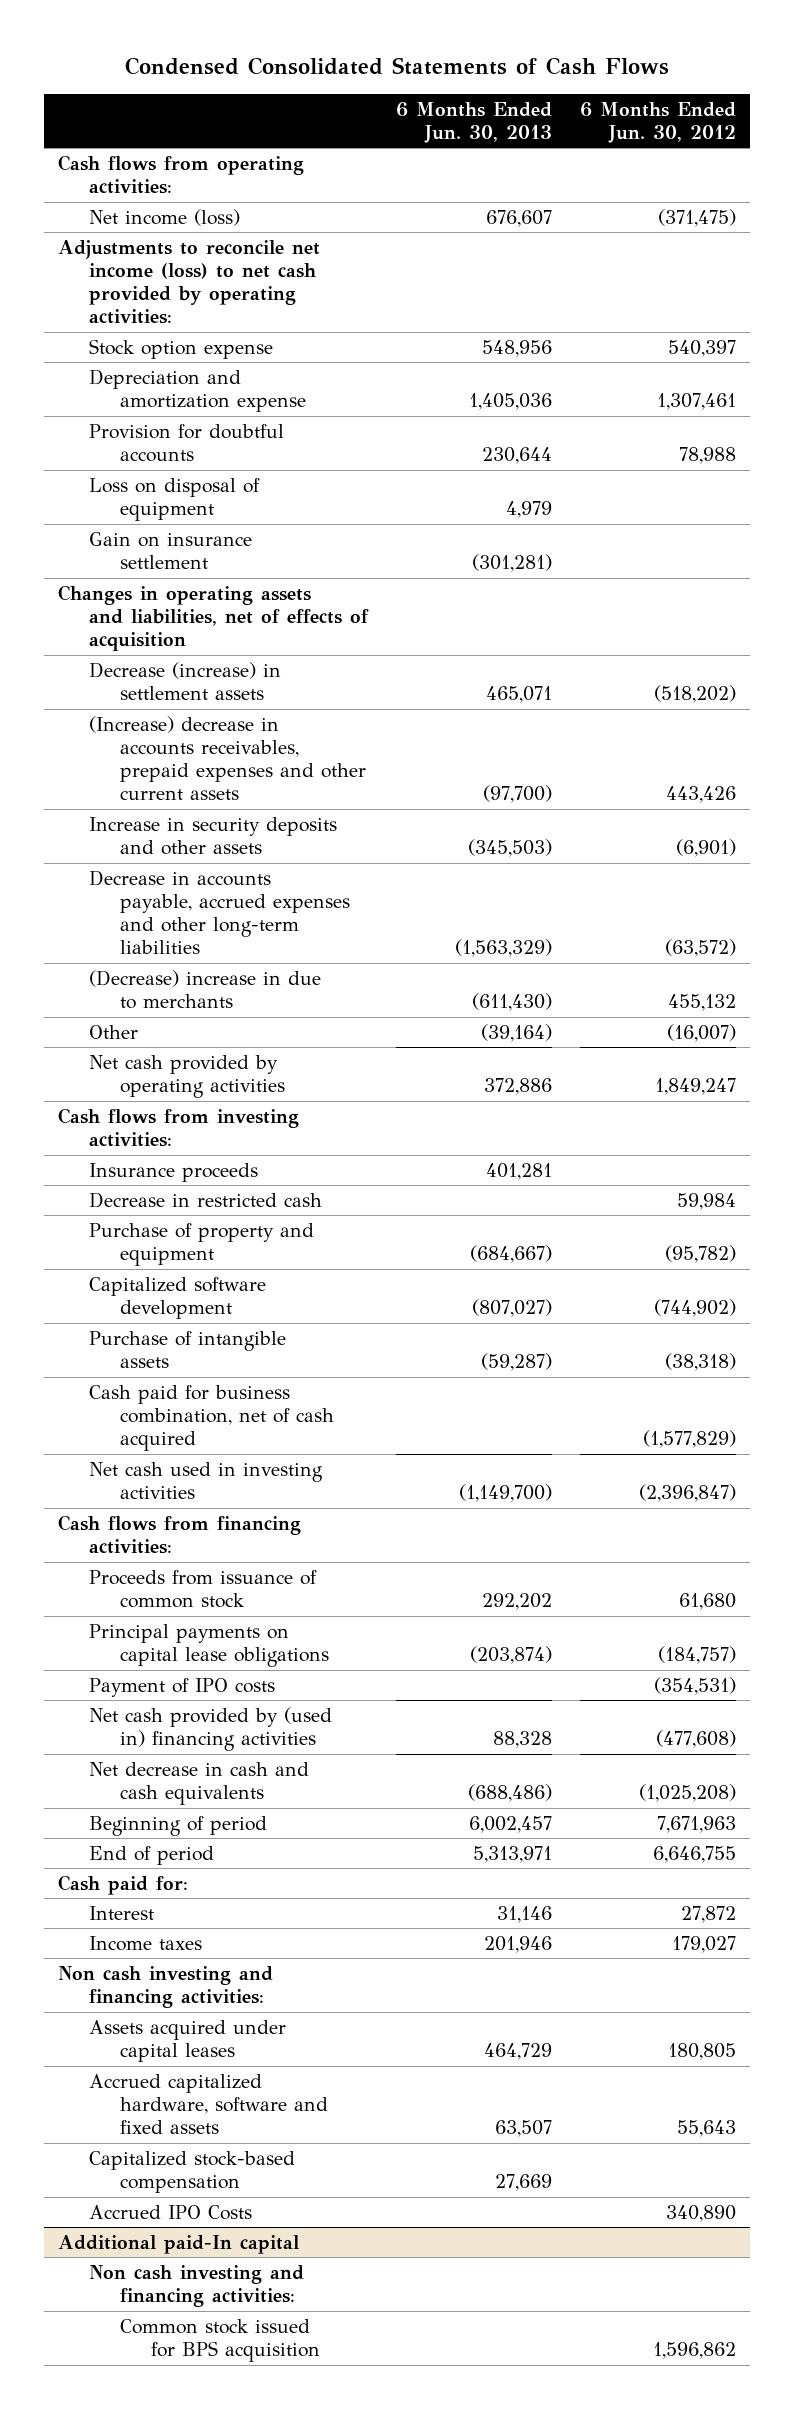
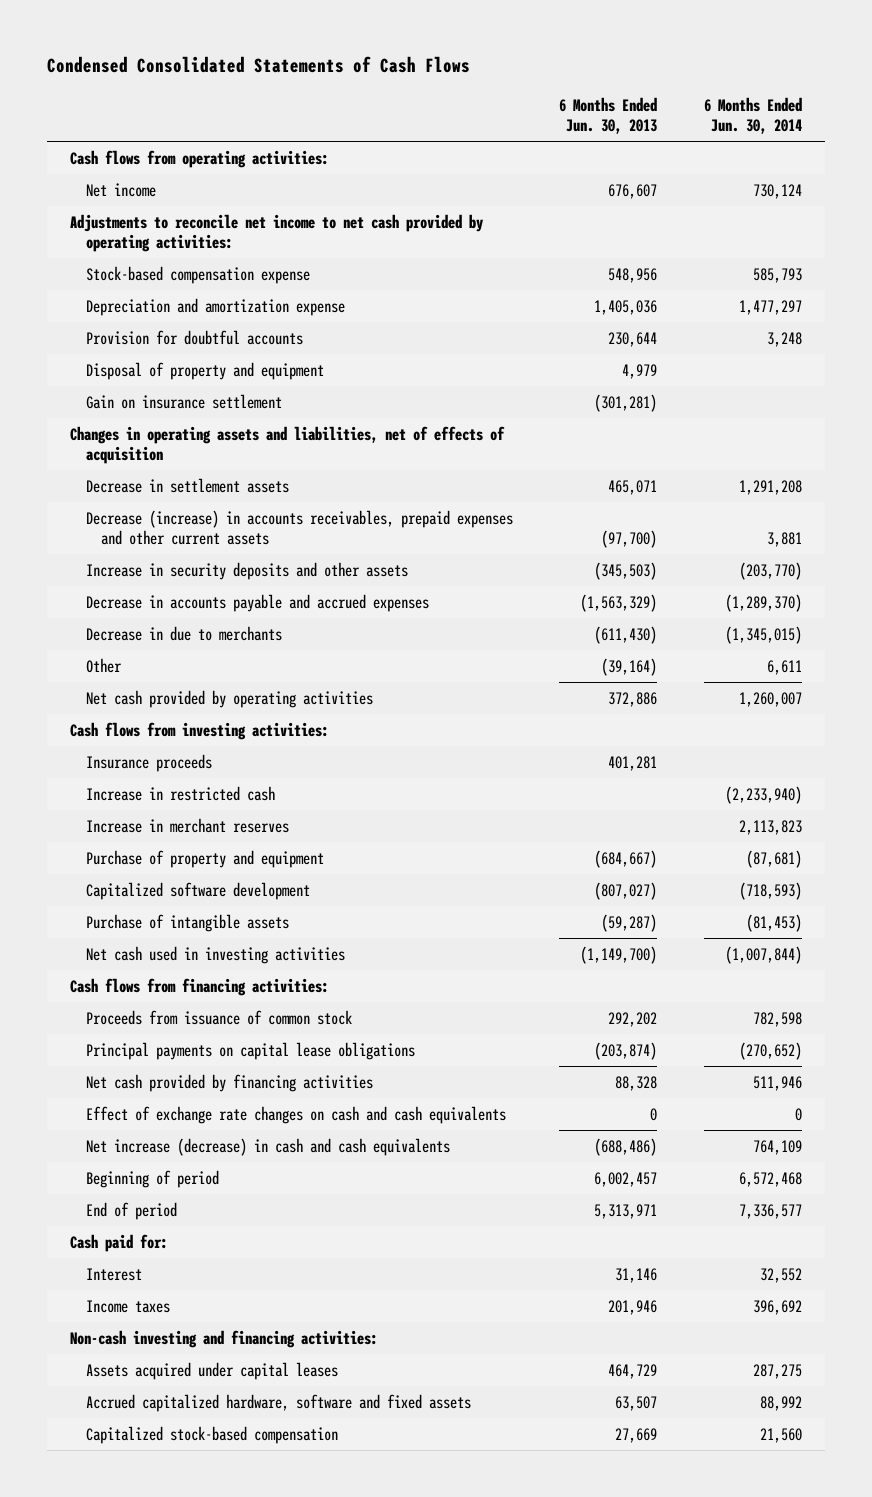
[579,101,736,143] 6 Months Ended Jun. 30, 2012 -> none
none -> [703,96,802,135] 6 Months Ended Jun. 30, 2014
[89,208,241,226] Net income (loss) -> [85,182,156,197] Net income
[57,239,320,325] Adjustments to reconcile net income (loss) to net cash provided by operating activities: -> [70,213,484,253] Adjustments to reconcile net income to net cash provided by operating activities:
[89,338,274,359] Stock option expense -> [85,265,310,284] Stock-based compensation expense
[89,477,261,522] Loss on disposal of equipment -> [85,361,324,380] Disposal of property and equipment
[89,661,282,701] Decrease (increase) in settlement assets -> [85,477,289,493] Decrease in settlement assets
[89,715,367,801] (Increase) decrease in accounts receivables, prepaid expenses and other current assets -> [85,509,513,546] Decrease (increase) in accounts receivables, prepaid expenses and other current assets
[89,869,351,955] Decrease in accounts payable, accrued expenses and other long-term liabilities -> [85,593,429,612] Decrease in accounts payable and accrued expenses
[89,969,322,1010] (Decrease) increase in due to merchants -> [85,625,282,641] Decrease in due to merchants
[89,1191,323,1208] Decrease in restricted cash -> [85,785,275,801] Increase in restricted cash
none -> [85,817,289,833] Increase in merchant reserves
[89,1384,335,1452] Cash paid for business combination, net of cash acquired -> none
[89,1677,276,1697] Payment of IPO costs -> none
[89,1706,333,1752] Net cash provided by (used in) financing activities -> [85,1073,373,1092] Net cash provided by financing activities
none -> [85,1105,506,1124] Effect of exchange rate changes on cash and cash equivalents
[89,1761,310,1806] Net decrease in cash and cash equivalents -> [85,1137,450,1156] Net increase (decrease) in cash and cash equivalents
[57,1965,273,2009] Non cash investing and financing activities: -> [70,1329,379,1348] Non-cash investing and financing activities:
[89,2204,253,2220] Accrued IPO Costs -> none
[57,2234,299,2254] Additional paid-In capital -> none
[89,2264,305,2308] Non cash investing and financing activities: -> none
[120,2318,321,2363] Common stock issued for BPS acquisition -> none

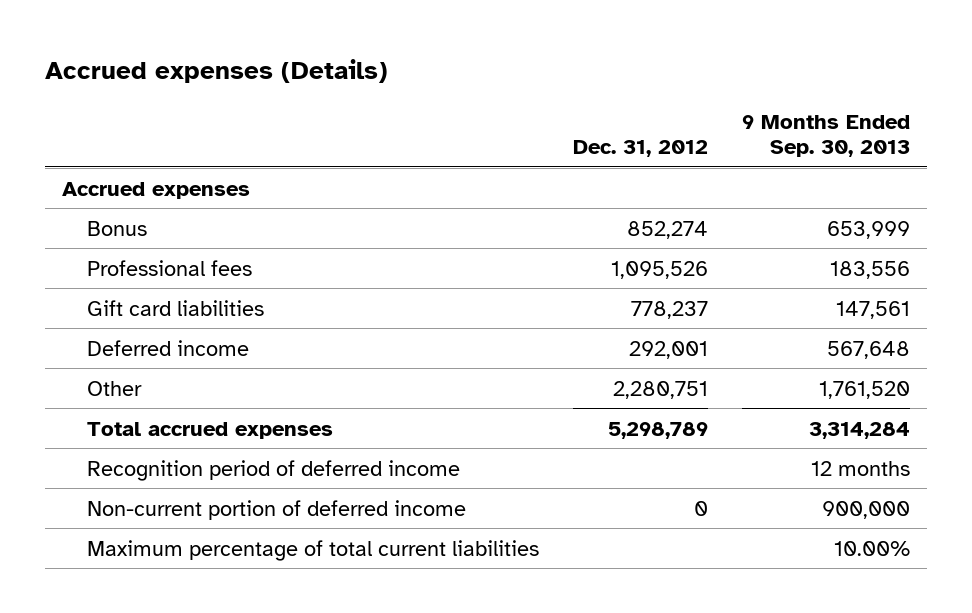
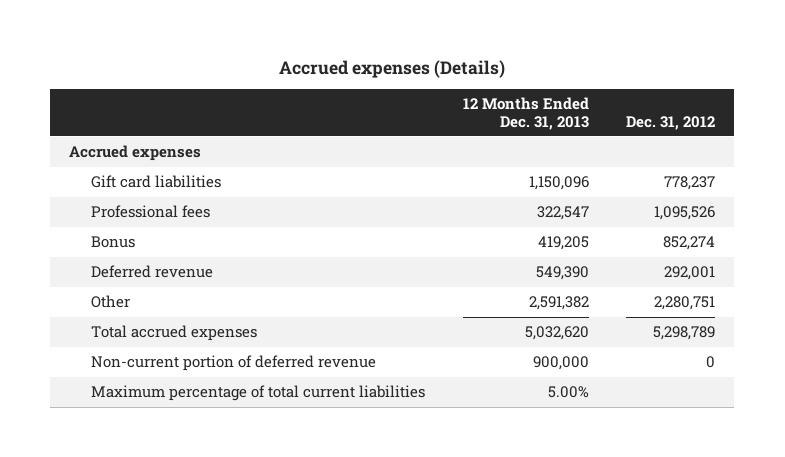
[741,114,910,158] 9 Months Ended Sep. 30, 2013 -> none
none -> [462,96,589,130] 12 Months Ended Dec. 31, 2013
[87,259,253,276] Professional fees -> [90,205,210,219] Professional fees
[87,220,148,236] Bonus -> [90,236,135,249] Bonus
[87,339,250,356] Deferred income -> [90,265,213,279] Deferred revenue
[87,459,461,481] Recognition period of deferred income -> none
[87,499,467,520] Non-current portion of deferred income -> [90,355,376,372] Non-current portion of deferred revenue

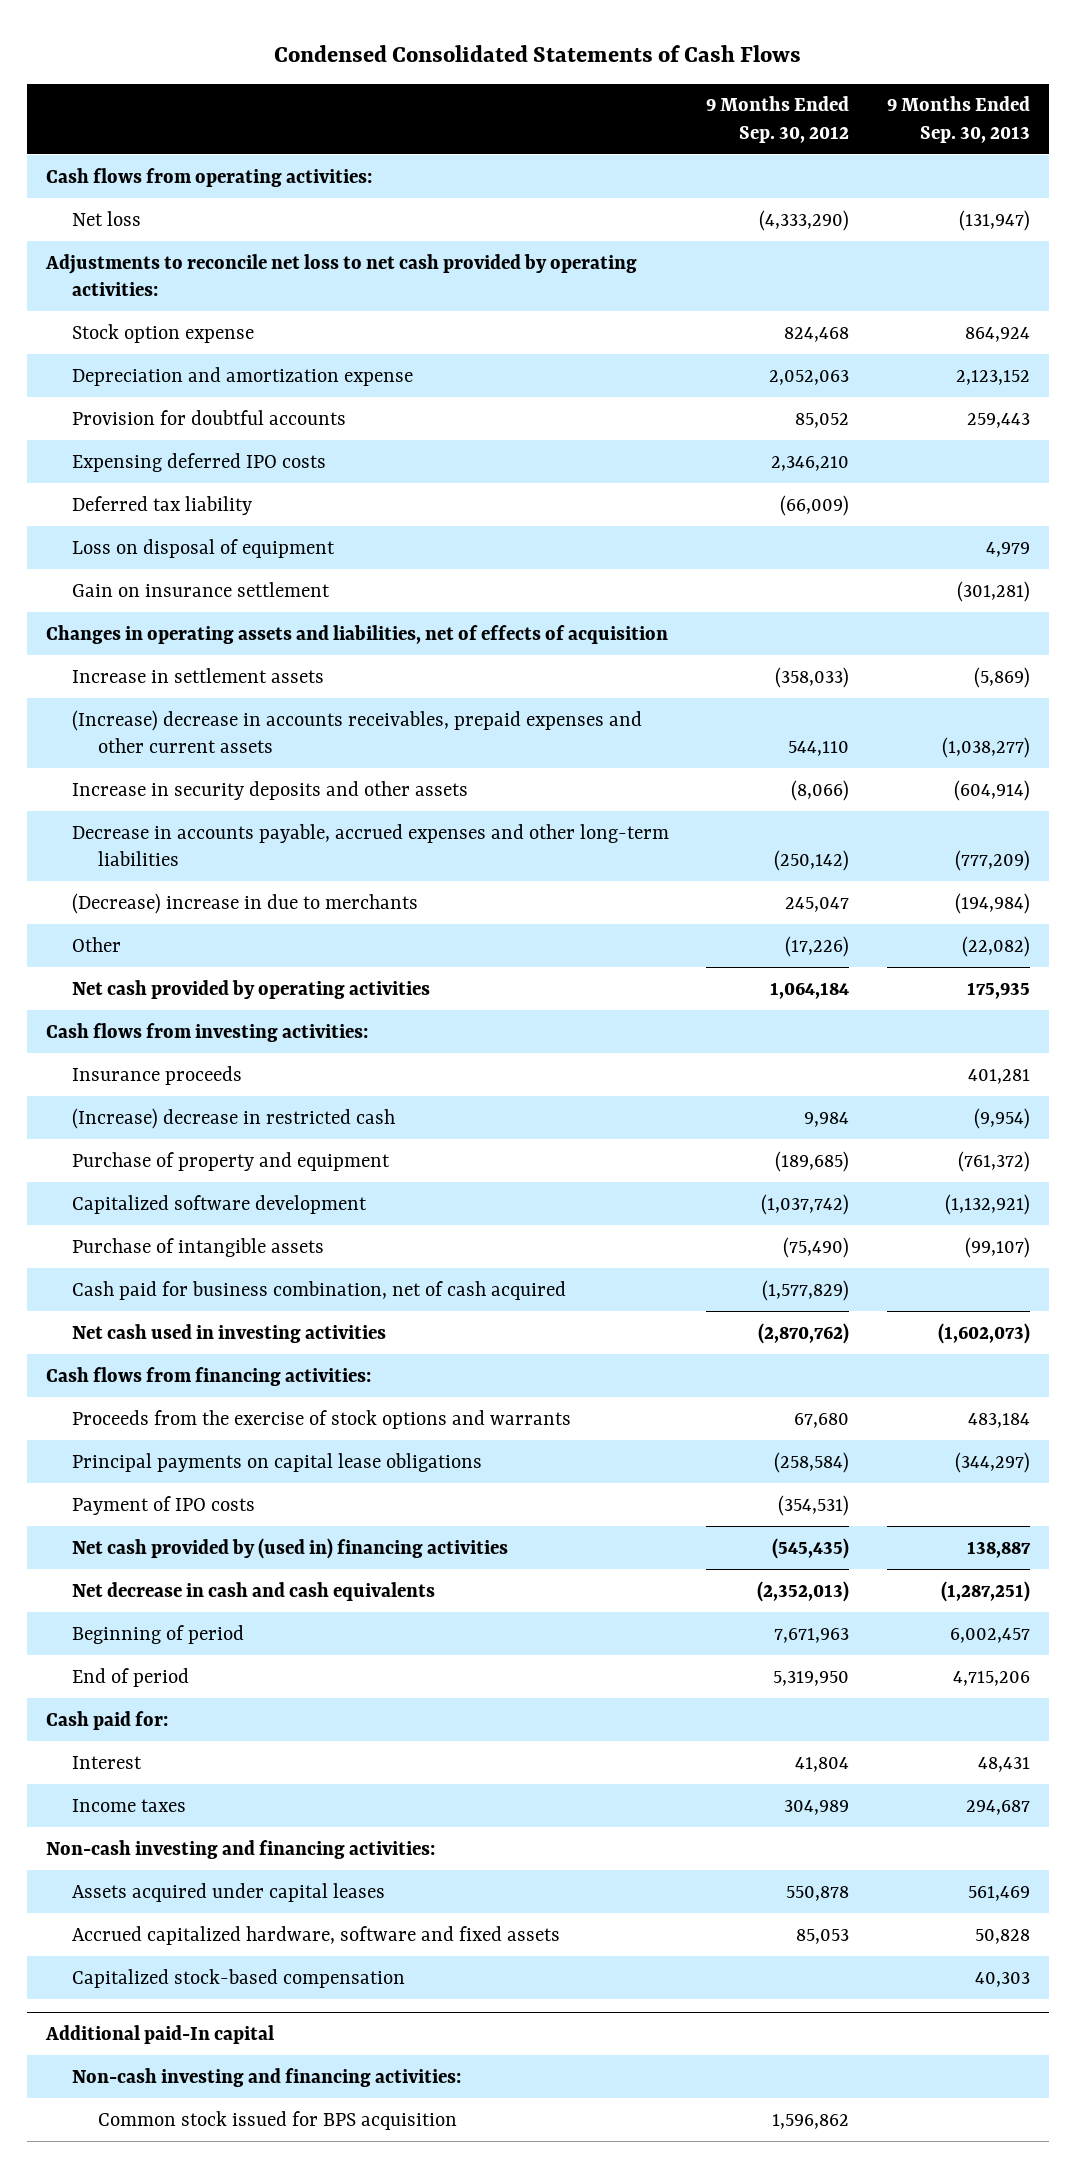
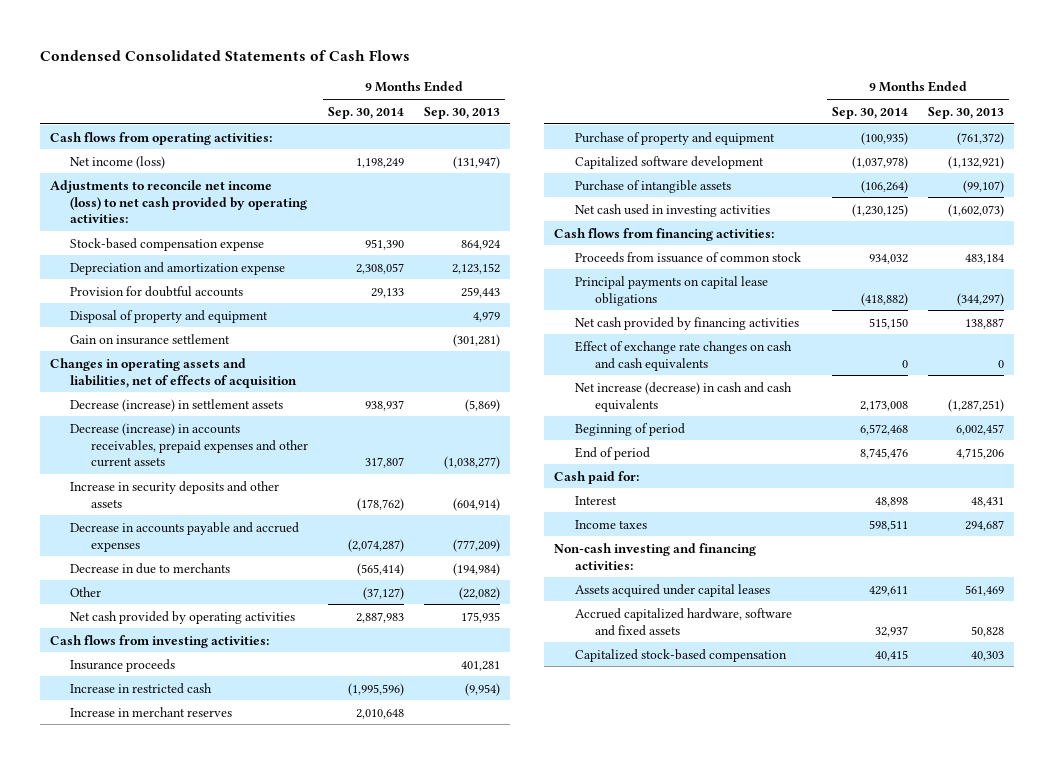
[706,96,850,143] 9 Months Ended Sep. 30, 2012 -> none
none -> [327,106,404,119] Sep. 30, 2014
[71,210,141,226] Net loss -> [70,155,166,169] Net income (loss)
[45,253,638,296] Adjustments to reconcile net loss to net cash provided by operating activities: -> [49,179,308,224] Adjustments to reconcile net income (loss) to net cash provided by operating activities:
[71,323,254,343] Stock option expense -> [70,237,265,251] Stock-based compensation expense
[71,452,326,472] Expensing deferred IPO costs -> none
[71,495,252,515] Deferred tax liability -> none
[71,538,335,558] Loss on disposal of equipment -> [70,309,269,323] Disposal of property and equipment
[71,667,324,683] Increase in settlement assets -> [70,398,284,412] Decrease (increase) in settlement assets
[71,709,642,753] (Increase) decrease in accounts receivables, prepaid expenses and other current assets -> [70,422,308,468] Decrease (increase) in accounts receivables, prepaid expenses and other current assets
[71,823,669,866] Decrease in accounts payable, accrued expenses and other long-term liabilities -> [70,521,300,552] Decrease in accounts payable and accrued expenses
[71,892,418,914] (Decrease) increase in due to merchants -> [70,562,231,574] Decrease in due to merchants
[71,1107,395,1129] (Increase) decrease in restricted cash -> [70,682,213,694] Increase in restricted cash
none -> [70,706,233,717] Increase in merchant reserves
[71,1280,566,1300] Cash paid for business combination, net of cash acquired -> none
[71,1409,571,1429] Proceeds from the exercise of stock options and warrants -> [574,251,801,263] Proceeds from issuance of common stock
[71,1495,255,1515] Payment of IPO costs -> none
[71,1537,508,1559] Net cash provided by (used in) financing activities -> [574,316,799,330] Net cash provided by financing activities
none -> [574,340,792,371] Effect of exchange rate changes on cash and cash equivalents
[71,1581,435,1601] Net decrease in cash and cash equivalents -> [574,381,792,412] Net increase (decrease) in cash and cash equivalents
[45,2025,275,2045] Additional paid-In capital -> none
[71,2067,461,2087] Non-cash investing and financing activities: -> none
[97,2110,457,2130] Common stock issued for BPS acquisition -> none

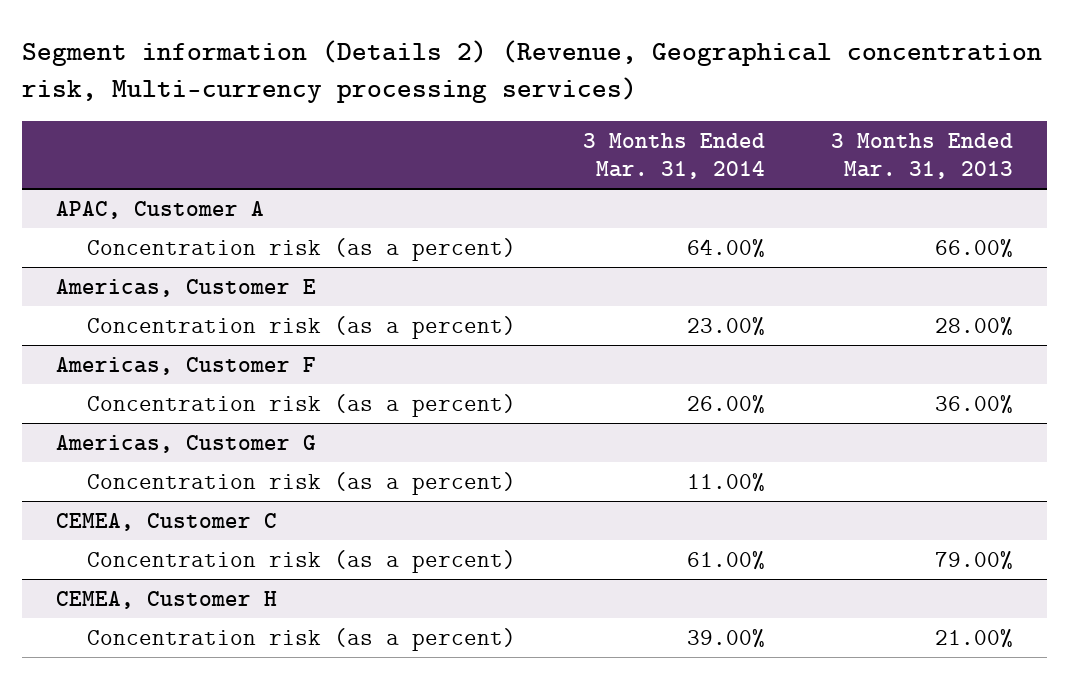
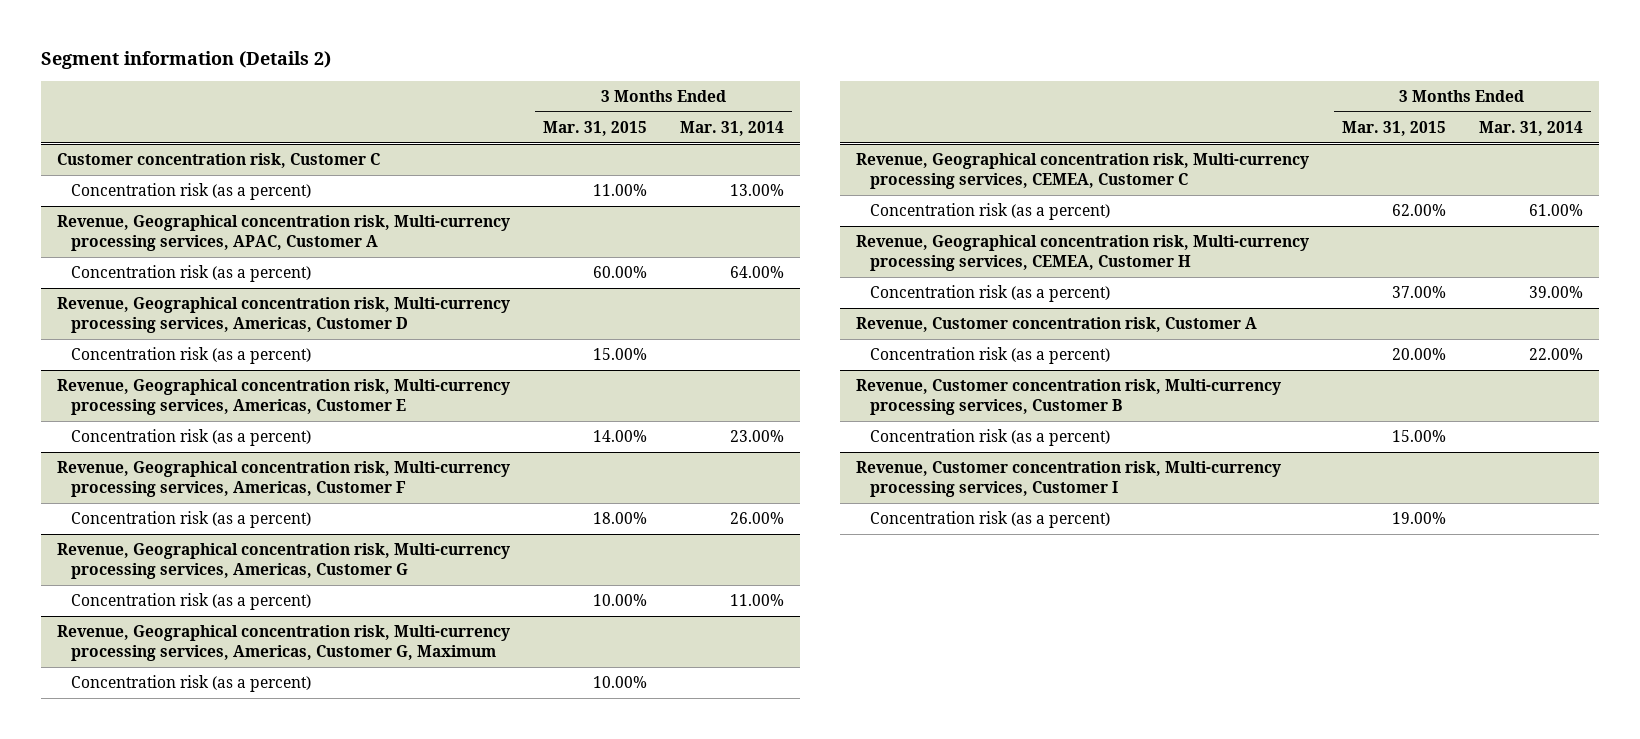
[22,39,1043,103] Segment information (Details 2) (Revenue, Geographical concentration risk, Multi-currency processing services) -> [41,51,332,70] Segment information (Details 2)
[831,132,1014,179] 3 Months Ended Mar. 31, 2013 -> none
none -> [543,120,648,136] Mar. 31, 2015
[55,200,264,219] APAC, Customer A -> none
none -> [57,153,381,169] Customer concentration risk, Customer C
none -> [71,183,312,201] Concentration risk (as a percent)
none -> [57,215,511,252] Revenue, Geographical concentration risk, Multi-currency processing services, APAC, Customer A
[55,278,316,297] Americas, Customer E -> none
none -> [57,297,511,334] Revenue, Geographical concentration risk, Multi-currency processing services, Americas, Customer D
none -> [71,347,312,365] Concentration risk (as a percent)
none -> [57,379,511,416] Revenue, Geographical concentration risk, Multi-currency processing services, Americas, Customer E
[55,356,316,375] Americas, Customer F -> none
none -> [57,461,511,498] Revenue, Geographical concentration risk, Multi-currency processing services, Americas, Customer F
[55,434,316,453] Americas, Customer G -> none
none -> [57,543,511,580] Revenue, Geographical concentration risk, Multi-currency processing services, Americas, Customer G
[55,512,277,531] CEMEA, Customer C -> none
none -> [57,625,511,662] Revenue, Geographical concentration risk, Multi-currency processing services, Americas, Customer G, Maximum
none -> [71,675,312,693] Concentration risk (as a percent)
none -> [855,153,1309,190] Revenue, Geographical concentration risk, Multi-currency processing services, CEMEA, Customer C
[55,590,277,609] CEMEA, Customer H -> none
none -> [855,235,1309,272] Revenue, Geographical concentration risk, Multi-currency processing services, CEMEA, Customer H
none -> [855,317,1257,333] Revenue, Customer concentration risk, Customer A
none -> [869,347,1110,365] Concentration risk (as a percent)
none -> [855,379,1281,416] Revenue, Customer concentration risk, Multi-currency processing services, Customer B
none -> [869,429,1110,447] Concentration risk (as a percent)
none -> [855,461,1281,498] Revenue, Customer concentration risk, Multi-currency processing services, Customer I
none -> [869,511,1110,529] Concentration risk (as a percent)

